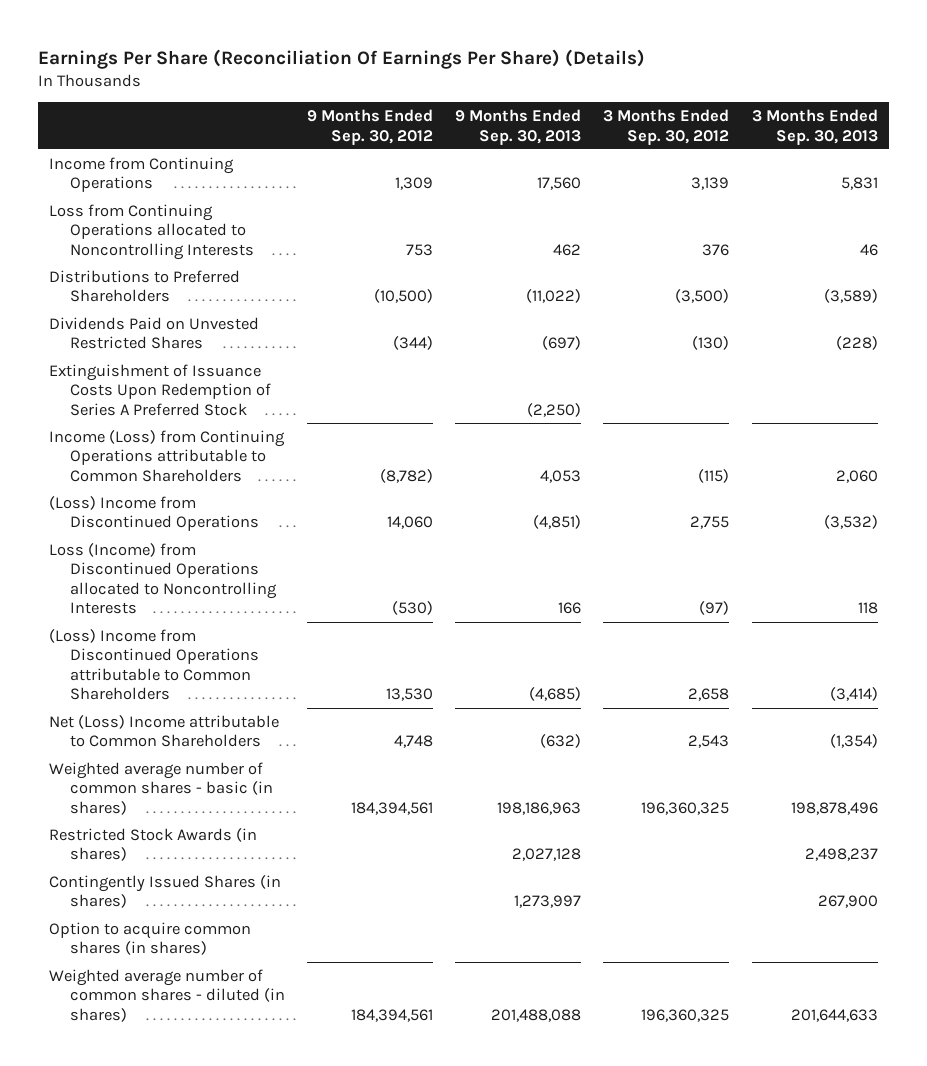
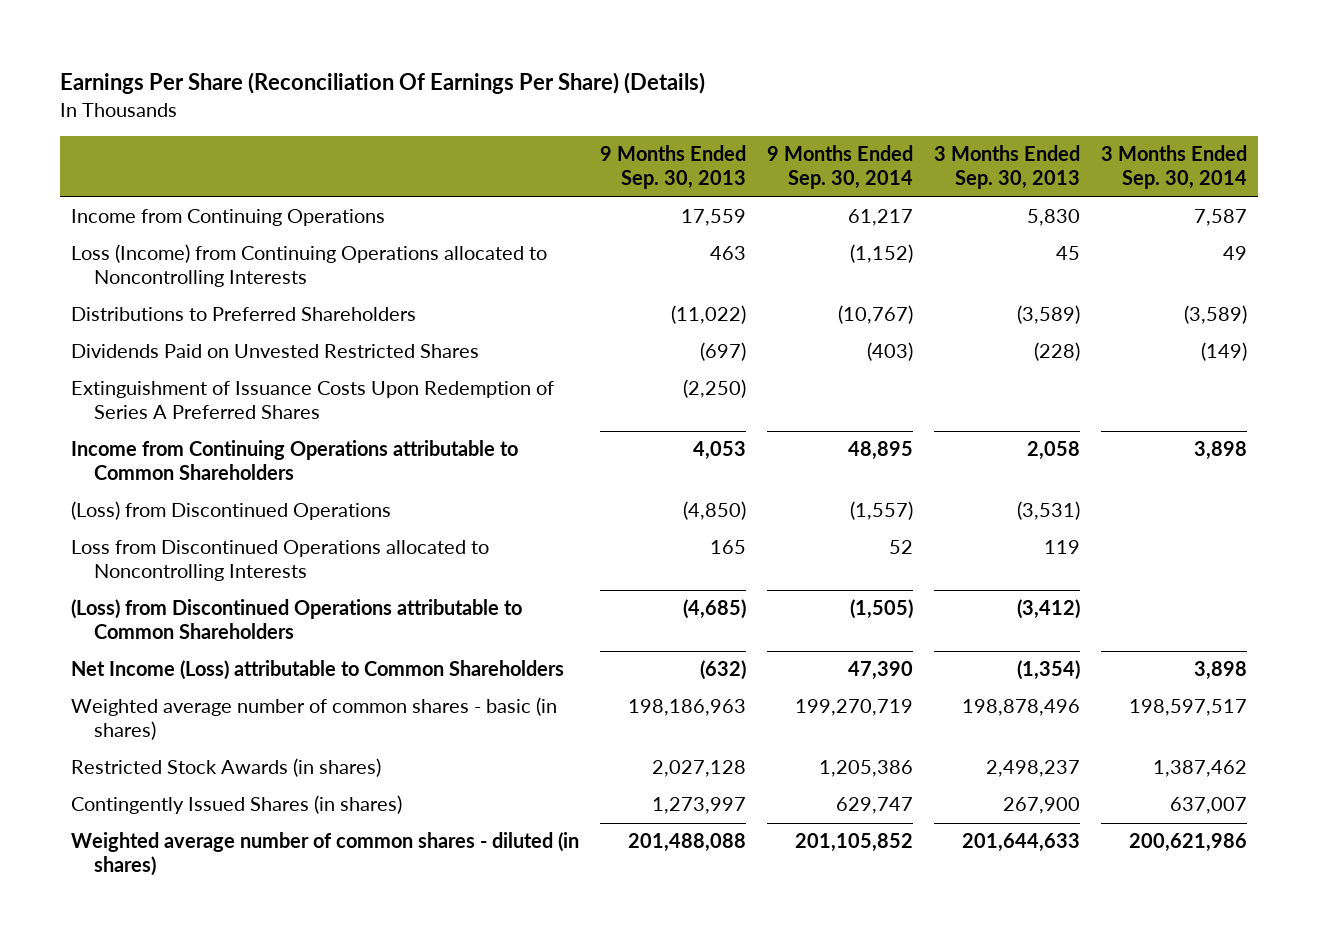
[307,108,434,145] 9 Months Ended Sep. 30, 2012 -> none
[603,108,730,145] 3 Months Ended Sep. 30, 2012 -> none
none -> [766,145,913,190] 9 Months Ended Sep. 30, 2014
none -> [1101,145,1248,190] 3 Months Ended Sep. 30, 2014
[537,177,582,191] 17,560 -> [680,209,746,227] 17,559
[840,177,878,191] 5,831 -> [1027,209,1081,227] 5,830
[49,203,254,260] Loss from Continuing Operations allocated to Noncontrolling Interests -> [70,244,547,288] Loss (Income) from Continuing Operations allocated to Noncontrolling Interests
[553,243,582,256] 462 -> [709,246,746,261] 463
[859,243,878,256] 46 -> [1056,246,1081,261] 45
[49,363,271,416] Extinguishment of Issuance Costs Upon Redemption of Series A Preferred Stock -> [70,381,554,420] Extinguishment of Issuance Costs Upon Redemption of Series A Preferred Shares
[49,429,286,482] Income (Loss) from Continuing Operations attributable to Common Shareholders -> [70,440,518,481] Income from Continuing Operations attributable to Common Shareholders
[835,469,878,483] 2,060 -> [1027,441,1081,461] 2,058
[49,495,259,532] (Loss) Income from Discontinued Operations -> [70,501,391,521] (Loss) from Discontinued Operations
[533,515,582,530] (4,851) -> [682,501,746,521] (4,850)
[823,515,878,530] (3,532) -> [1017,501,1081,521] (3,531)
[49,542,277,615] Loss (Income) from Discontinued Operations allocated to Noncontrolling Interests -> [70,540,489,582] Loss from Discontinued Operations allocated to Noncontrolling Interests
[558,602,582,615] 166 -> [709,540,746,555] 165
[857,602,878,615] 118 -> [1044,540,1081,555] 119
[49,628,259,701] (Loss) Income from Discontinued Operations attributable to Common Shareholders -> [70,599,522,640] (Loss) from Discontinued Operations attributable to Common Shareholders
[829,687,878,702] (3,414) -> [1017,599,1081,620] (3,412)
[49,714,280,748] Net (Loss) Income attributable to Common Shareholders -> [70,660,564,681] Net Income (Loss) attributable to Common Shareholders
[49,921,252,956] Option to acquire common shares (in shares) -> none

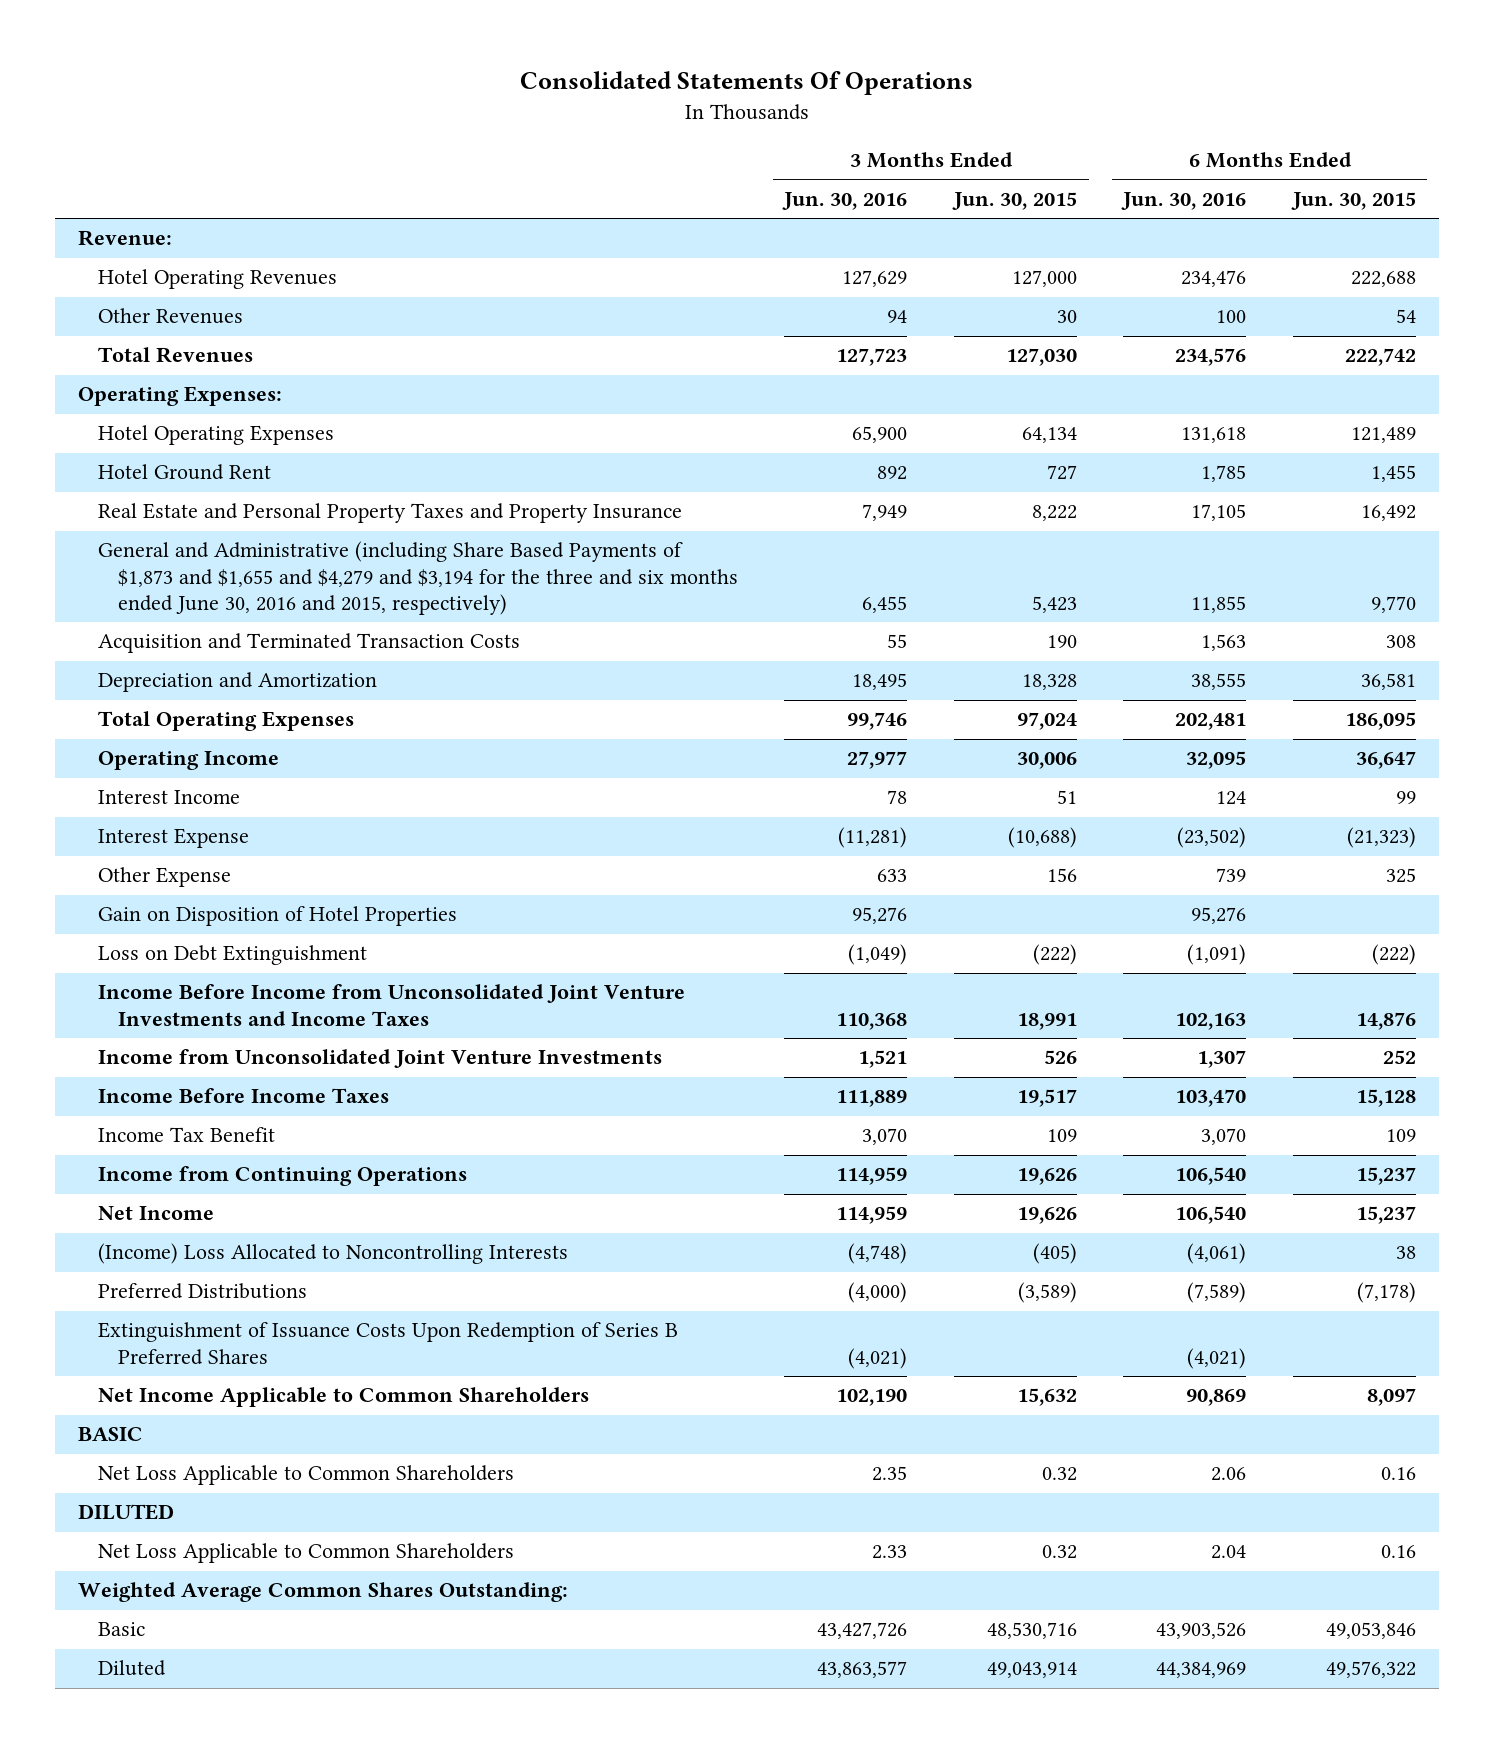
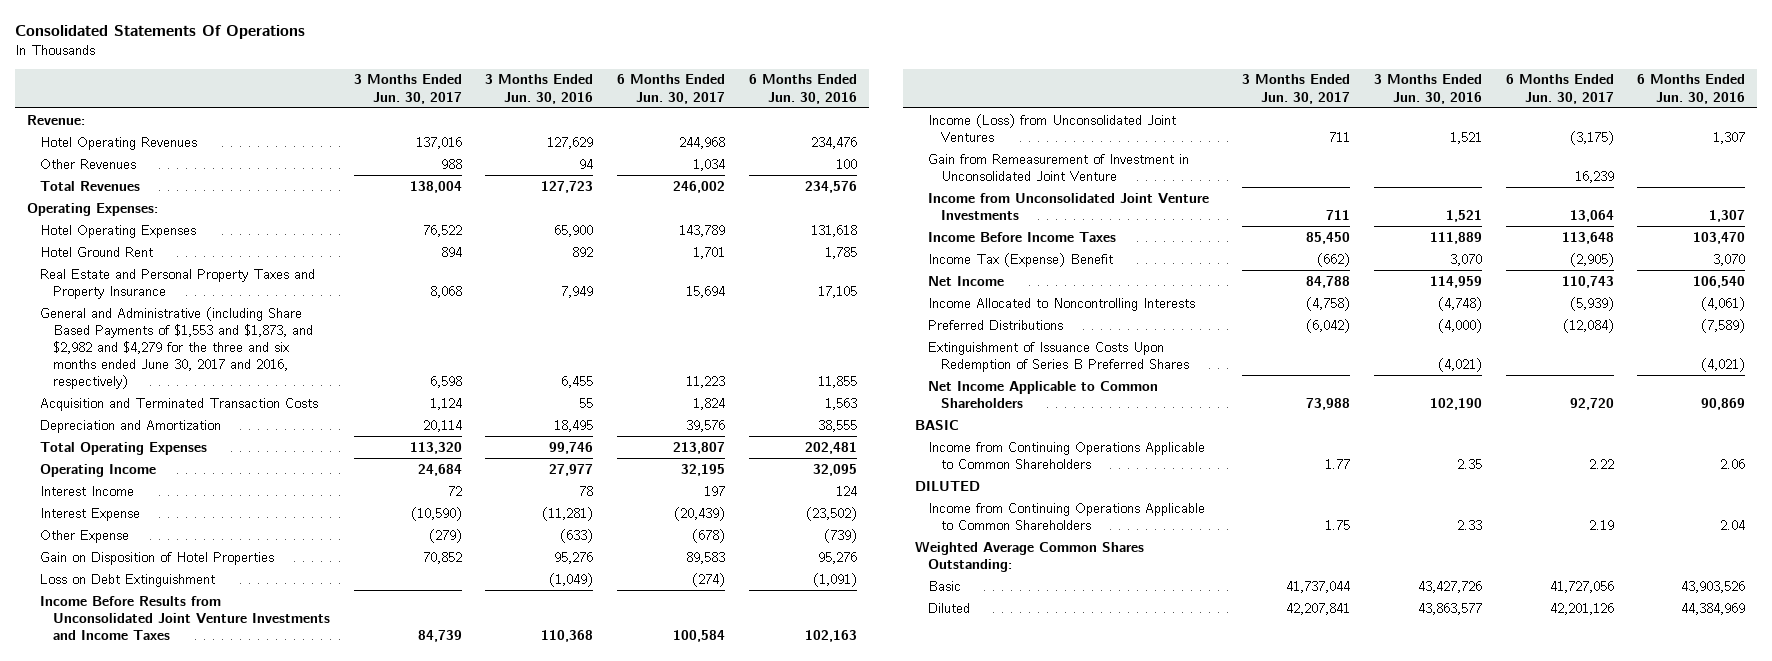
[951,192,1077,211] Jun. 30, 2015 -> none
[1290,192,1416,211] Jun. 30, 2015 -> none
none -> [353,74,462,104] 3 Months Ended Jun. 30, 2017
none -> [617,74,726,104] 6 Months Ended Jun. 30, 2017
[98,541,739,616] General and Administrative (including Share Based Payments of $1,873 and $1,655 and $4,279 and $3,194 for the three and six months ended June 30, 2016 and 2015, respectively) -> [39,306,313,390] General and Administrative (including Share Based Payments of $1,553 and $1,873, and $2,982 and $4,279 for the three and six months ended June 30, 2017 and 2016, respectively)
[877,869,908,883] 633 -> [560,528,594,543] (633)
[1216,868,1247,883] 739 -> [823,528,857,543] (739)
[98,984,686,1026] Income Before Income from Unconsolidated Joint Venture Investments and Income Taxes -> [39,595,330,640] Income Before Results from Unconsolidated Joint Venture Investments and Income Taxes
none -> [928,113,1177,142] Income (Loss) from Unconsolidated Joint Ventures
none -> [928,153,1190,181] Gain from Remeasurement of Investment in Unconsolidated Joint Venture
[98,1166,468,1187] Income from Continuing Operations -> none
[98,1127,276,1143] Income Tax Benefit -> [928,252,1114,267] Income Tax (Expense) Benefit
[98,1243,569,1265] (Income) Loss Allocated to Noncontrolling Interests -> [928,297,1196,311] Income Allocated to Noncontrolling Interests
[98,1465,515,1486] Net Loss Applicable to Common Shareholders -> [928,441,1206,469] Income from Continuing Operations Applicable to Common Shareholders
[98,1543,515,1564] Net Loss Applicable to Common Shareholders -> [928,502,1206,530] Income from Continuing Operations Applicable to Common Shareholders

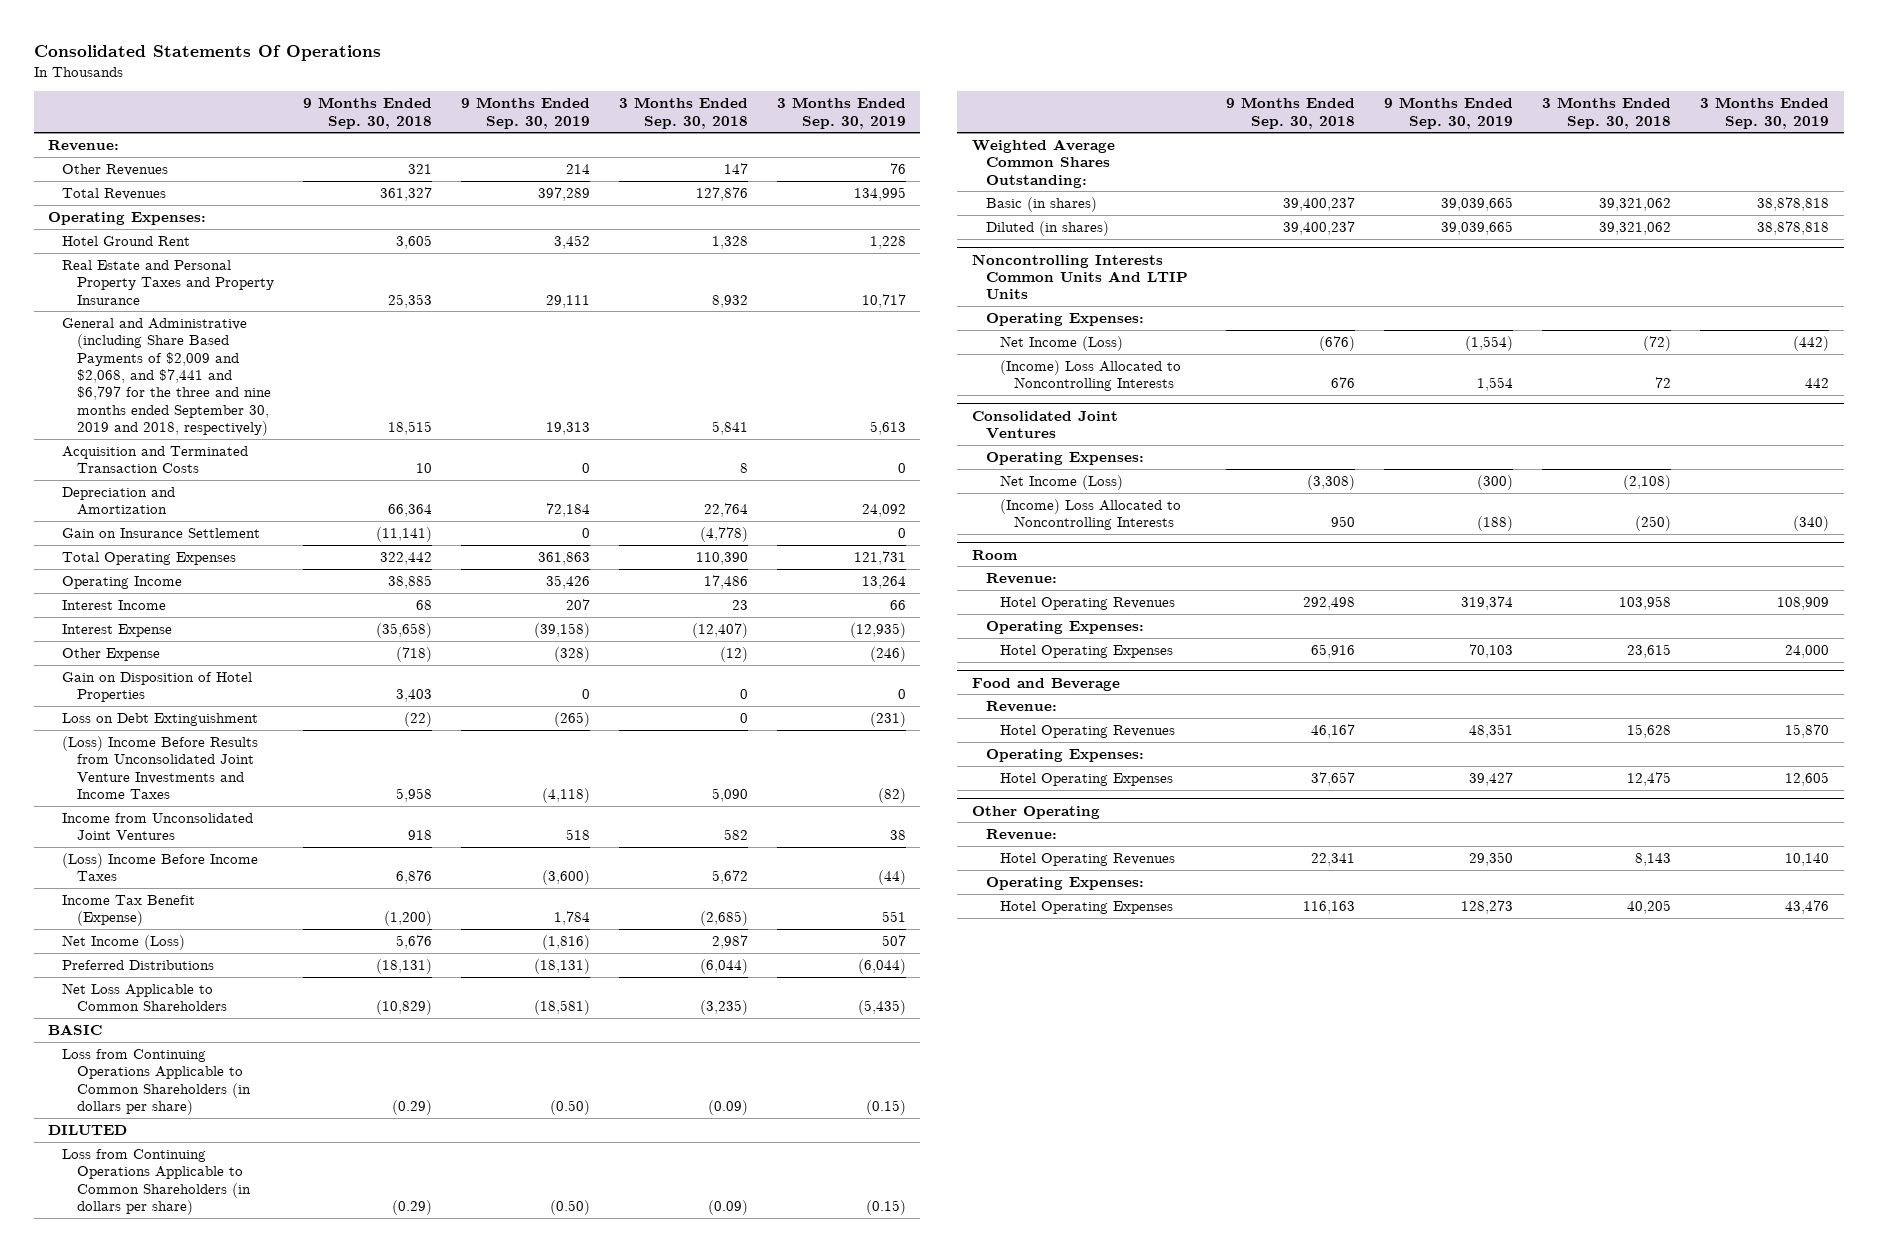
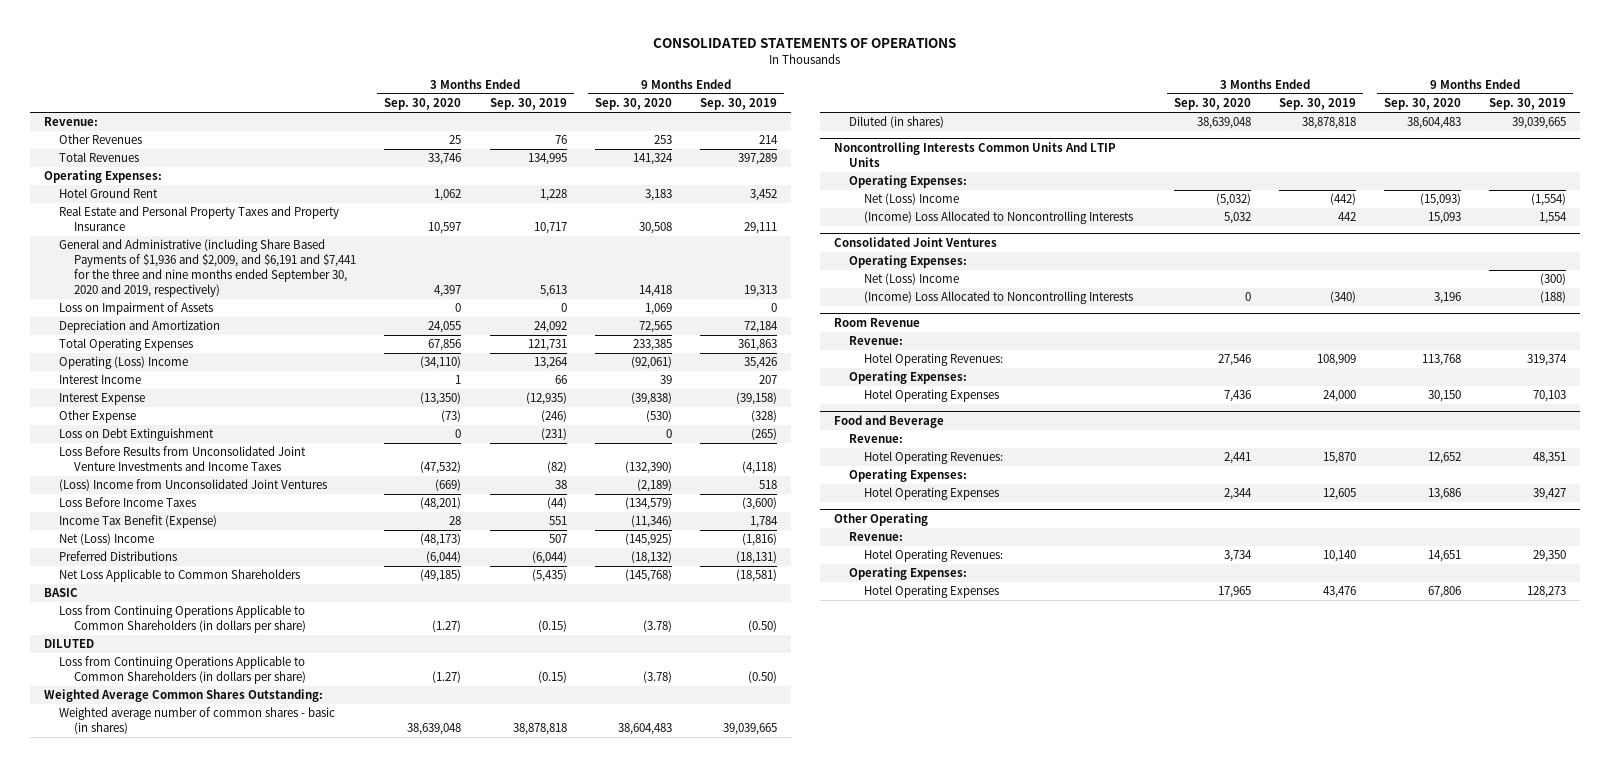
[33,44,381,61] Consolidated Statements Of Operations -> [653,38,957,49] CONSOLIDATED STATEMENTS OF OPERATIONS
[302,97,432,129] 9 Months Ended Sep. 30, 2018 -> none
[618,97,748,129] 3 Months Ended Sep. 30, 2018 -> none
none -> [384,98,462,111] Sep. 30, 2020
none -> [594,98,672,111] Sep. 30, 2020
[62,445,249,474] Acquisition and Terminated Transaction Costs -> none
[62,317,271,436] General and Administrative (including Share Based Payments of $2,009 and $2,068, and $7,441 and $6,797 for the three and nine months ended September 30, 2019 and 2018, respectively) -> [59,239,357,297] General and Administrative (including Share Based Payments of $1,936 and $2,009, and $6,191 and $7,441 for the three and nine months ended September 30, 2020 and 2019, respectively)
none -> [59,302,214,316] Loss on Impairment of Assets
[62,527,261,538] Gain on Insurance Settlement -> none
[62,575,183,589] Operating Income -> [59,356,189,370] Operating (Loss) Income
[62,671,253,703] Gain on Disposition of Hotel Properties -> none
[62,735,259,799] (Loss) Income Before Results from Unconsolidated Joint Venture Investments and Income Taxes -> [59,446,307,472] Loss Before Results from Unconsolidated Joint Venture Investments and Income Taxes
[62,812,254,841] Income from Unconsolidated Joint Ventures -> [59,479,328,492] (Loss) Income from Unconsolidated Joint Ventures
[62,852,259,882] (Loss) Income Before Income Taxes -> [59,497,197,508] Loss Before Income Taxes
[62,934,186,950] Net Income (Loss) -> [59,533,155,546] Net (Loss) Income
[985,196,1097,212] Basic (in shares) -> [59,707,336,735] Weighted average number of common shares - basic (in shares)
[1000,335,1124,351] Net Income (Loss) -> [863,193,959,206] Net (Loss) Income
[1000,474,1124,490] Net Income (Loss) -> [863,273,959,286] Net (Loss) Income
[971,549,1018,560] Room -> [833,317,920,327] Room Revenue
[1000,596,1176,610] Hotel Operating Revenues -> [863,353,1003,367] Hotel Operating Revenues:
[1000,724,1176,738] Hotel Operating Revenues -> [863,451,1003,465] Hotel Operating Revenues:
[1000,852,1176,866] Hotel Operating Revenues -> [863,549,1003,563] Hotel Operating Revenues:

